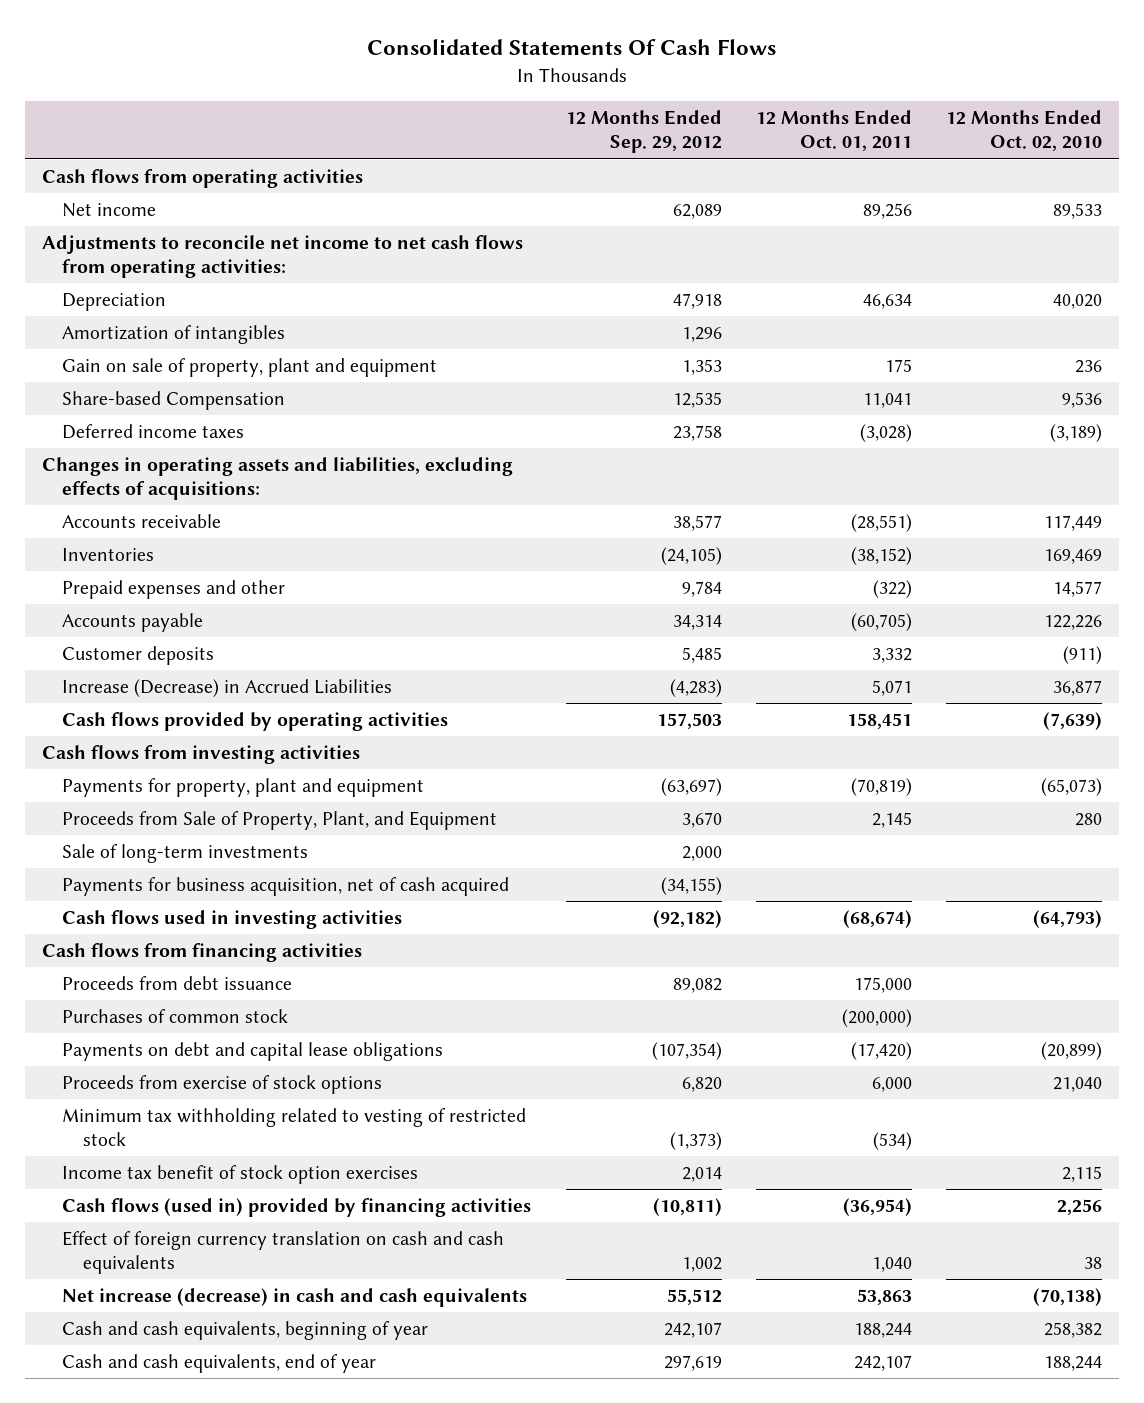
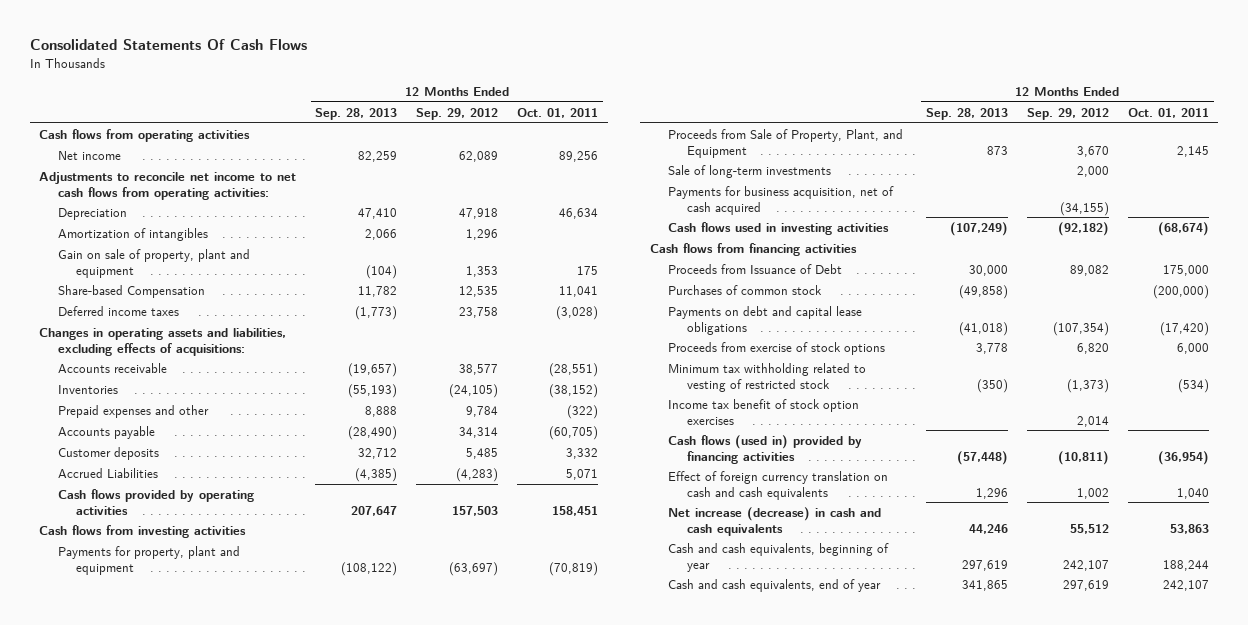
[946,110,1103,152] 12 Months Ended Oct. 02, 2010 -> none
none -> [315,107,398,120] Sep. 28, 2013
[62,679,393,698] Increase (Decrease) in Accrued Liabilities -> [57,468,158,479] Accrued Liabilities
[62,976,293,991] Proceeds from debt issuance -> [668,264,843,275] Proceeds from Issuance of Debt

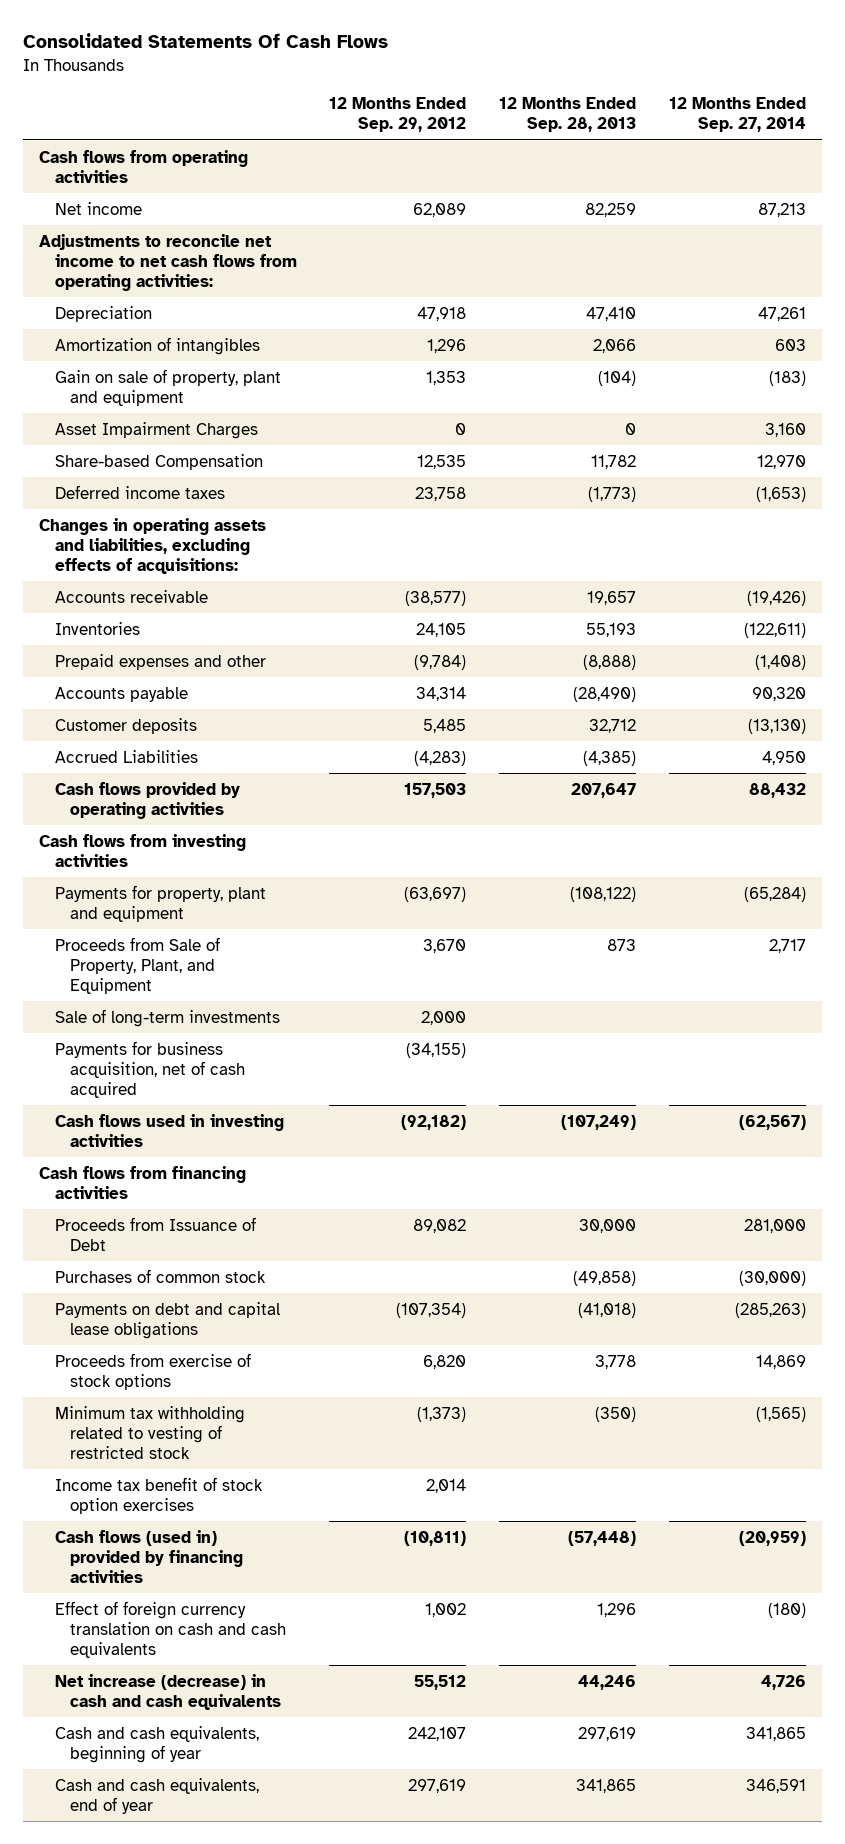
[517,107,599,118] Oct. 01, 2011 -> none
none -> [668,97,806,133] 12 Months Ended Sep. 27, 2014
none -> [54,421,258,439] Asset Impairment Charges
[348,363,398,378] (19,657) -> [587,590,637,605] 19,657
[459,364,499,376] 38,577 -> [405,590,467,606] (38,577)
[348,384,398,399] (55,193) -> [586,622,637,637] 55,193
[449,384,499,399] (24,105) -> [416,622,467,637] 24,105
[365,406,398,418] 8,888 -> [583,654,637,670] (8,888)
[466,406,499,418] 9,784 -> [414,654,467,670] (9,784)

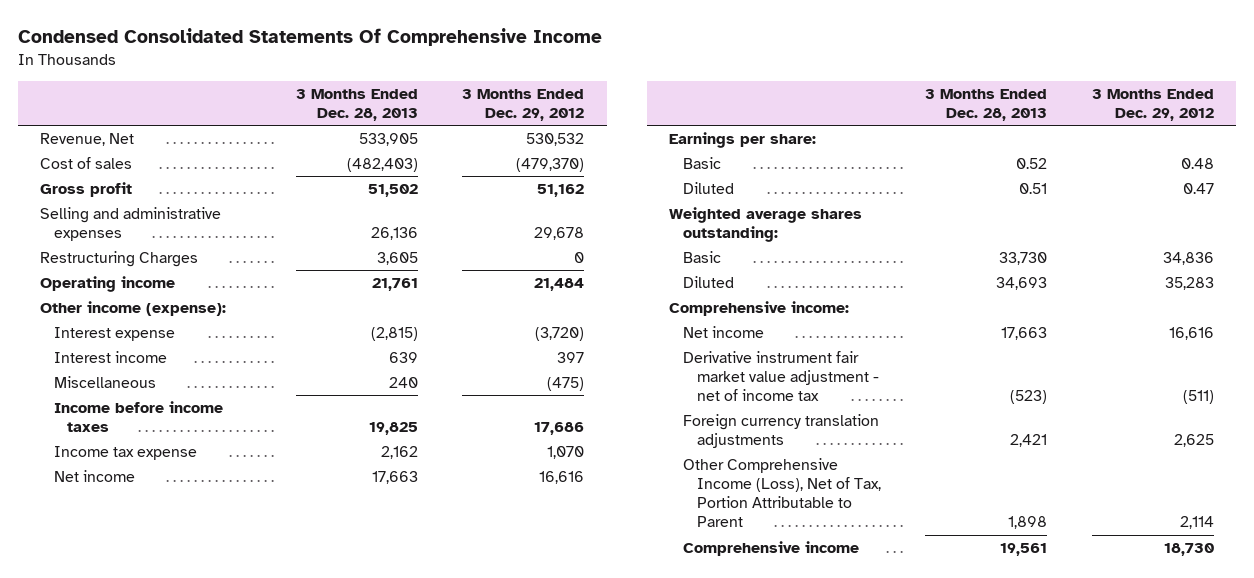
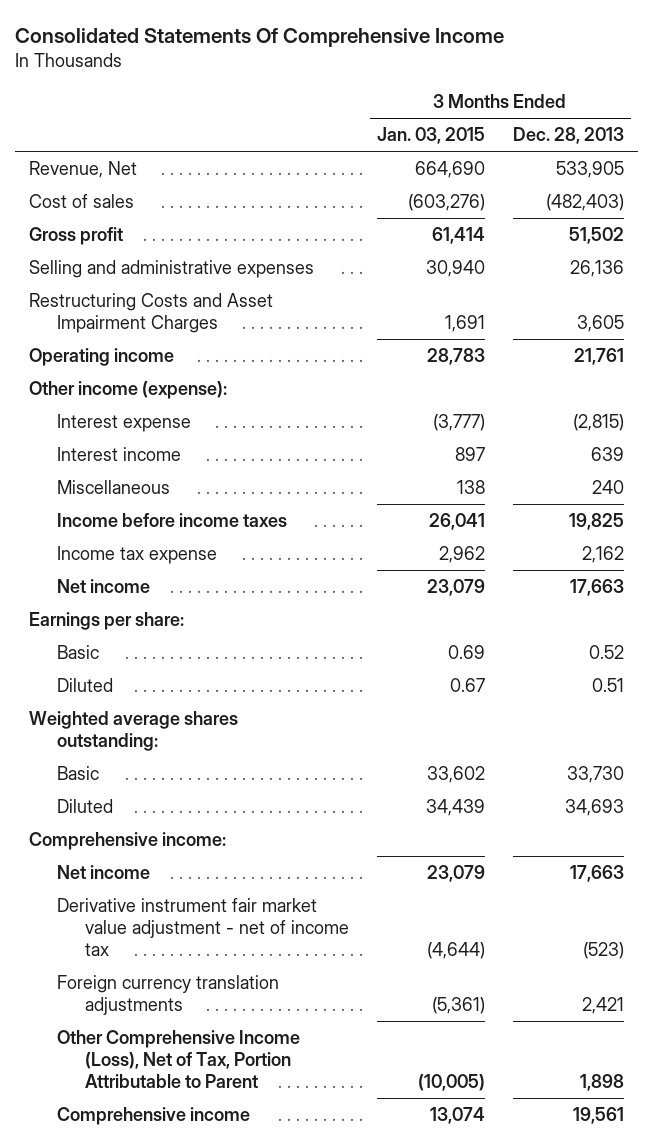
[17,28,602,47] Condensed Consolidated Statements Of Comprehensive Income -> [14,27,504,47] Consolidated Statements Of Comprehensive Income
[462,89,585,122] 3 Months Ended Dec. 29, 2012 -> none
none -> [376,127,485,145] Jan. 03, 2015
[40,251,199,268] Restructuring Charges -> [28,293,273,334] Restructuring Costs and Asset Impairment Charges

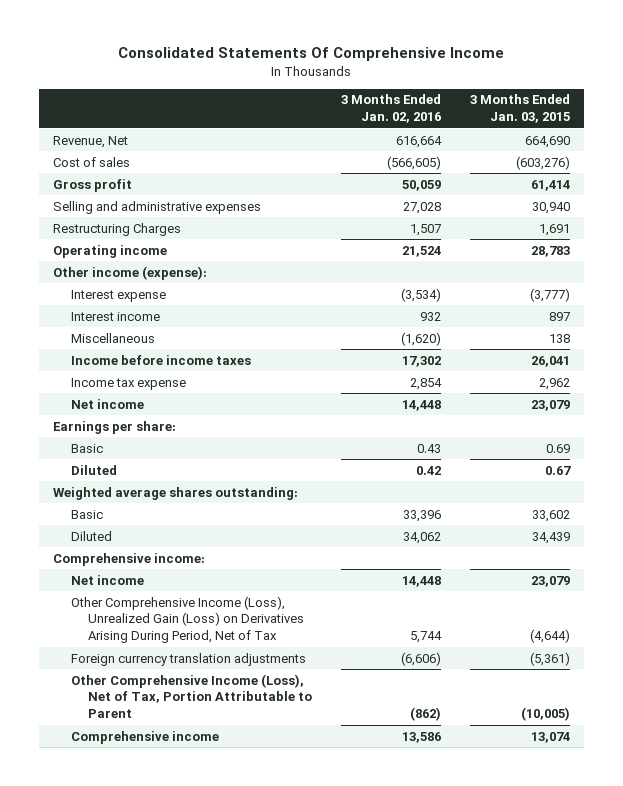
[513,127,625,145] Dec. 28, 2013 -> none
none -> [340,94,441,123] 3 Months Ended Jan. 02, 2016
[28,293,273,334] Restructuring Costs and Asset Impairment Charges -> [52,222,181,236] Restructuring Charges
[56,898,349,956] Derivative instrument fair market value adjustment - net of income tax -> [70,595,305,643] Other Comprehensive Income (Loss), Unrealized Gain (Loss) on Derivatives Arising During Period, Net of Tax

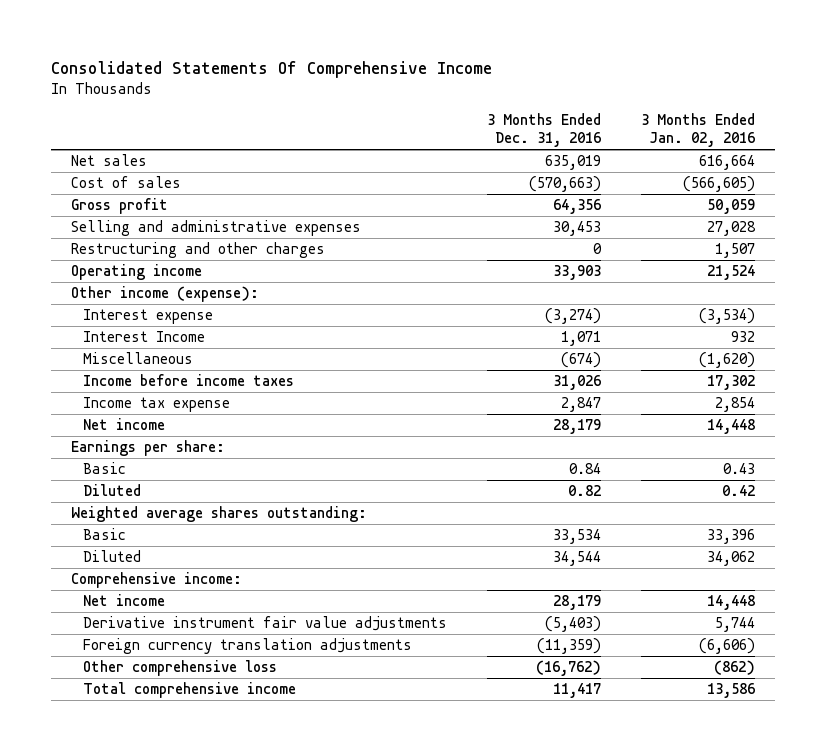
[469,94,570,123] 3 Months Ended Jan. 03, 2015 -> none
none -> [487,113,602,148] 3 Months Ended Dec. 31, 2016
[52,135,128,148] Revenue, Net -> [70,154,147,167] Net sales
[52,222,181,236] Restructuring Charges -> [70,242,325,259] Restructuring and other charges
[70,311,160,321] Interest income -> [83,331,206,343] Interest Income
[70,595,305,643] Other Comprehensive Income (Loss), Unrealized Gain (Loss) on Derivatives Arising During Period, Net of Tax -> [83,616,448,632] Derivative instrument fair value adjustments
[70,673,313,718] Other Comprehensive Income (Loss), Net of Tax, Portion Attributable to Parent -> [83,660,278,677] Other comprehensive loss
[70,730,219,744] Comprehensive income -> [83,682,297,699] Total comprehensive income

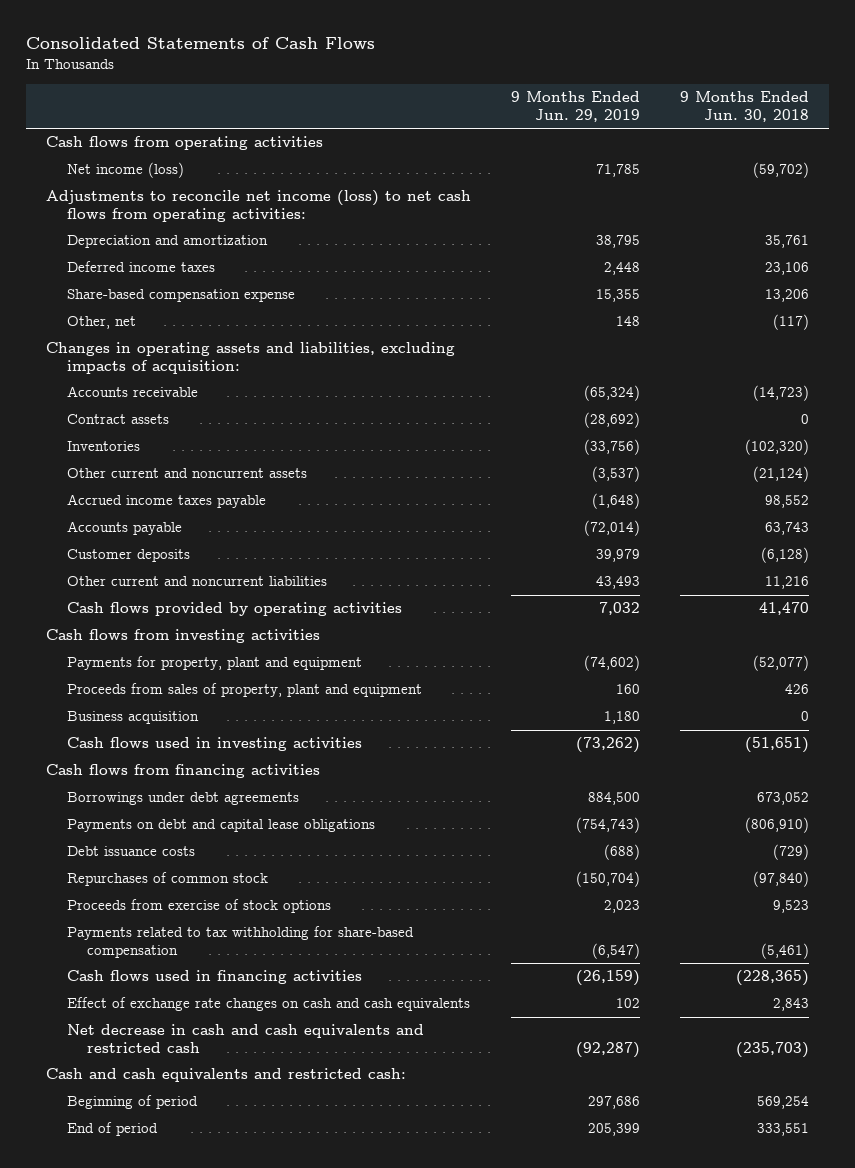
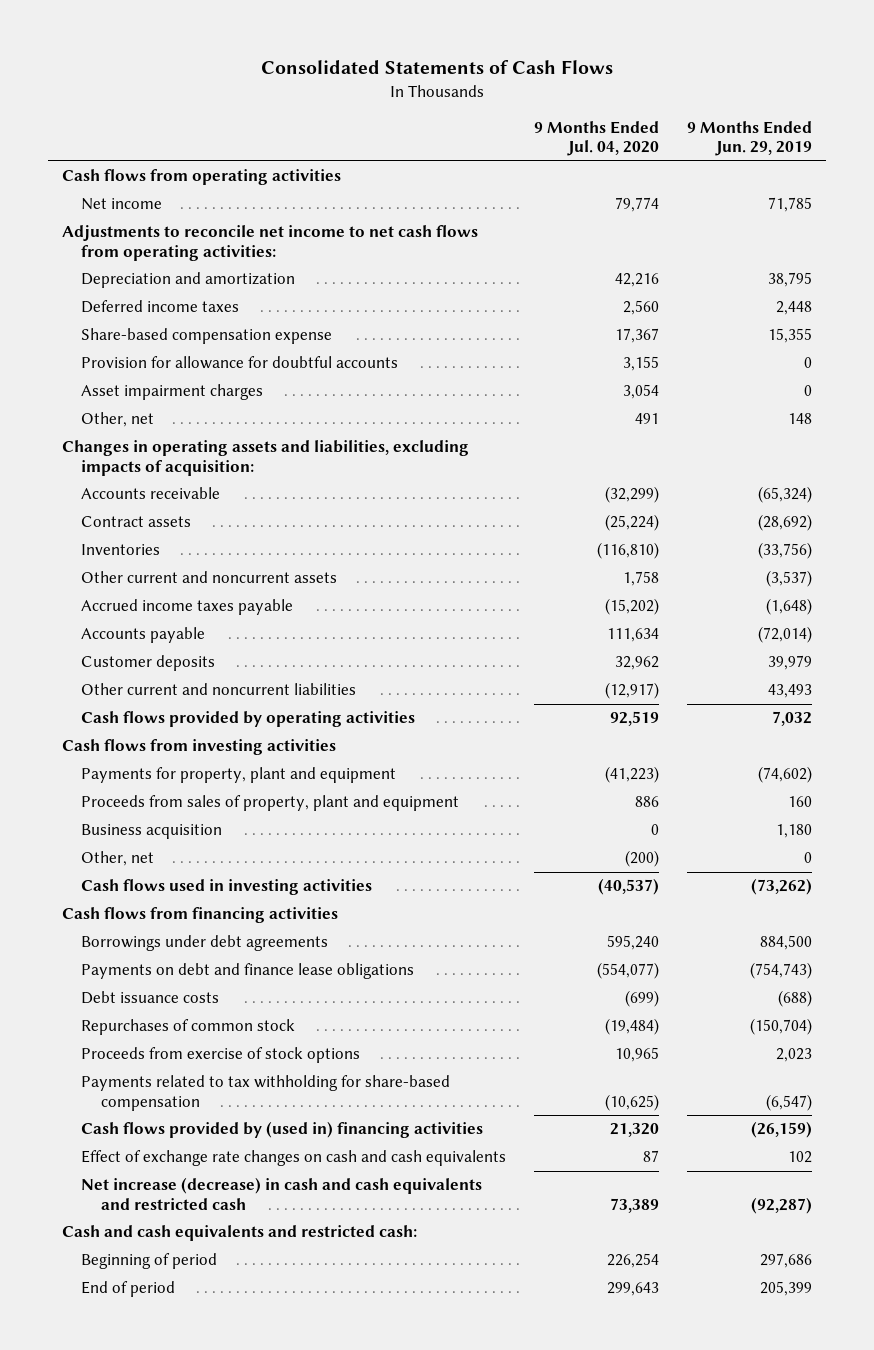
[680,91,810,122] 9 Months Ended Jun. 30, 2018 -> none
none -> [534,120,660,157] 9 Months Ended Jul. 04, 2020
[66,162,184,179] Net income (loss) -> [81,198,163,211] Net income
[46,190,472,222] Adjustments to reconcile net income (loss) to net cash flows from operating activities: -> [61,225,478,261] Adjustments to reconcile net income to net cash flows from operating activities:
none -> [81,356,399,370] Provision for allowance for doubtful accounts
none -> [81,384,264,401] Asset impairment charges
none -> [81,851,155,867] Other, net
[66,819,375,833] Payments on debt and capital lease obligations -> [81,963,415,980] Payments on debt and finance lease obligations
[66,970,362,985] Cash flows used in financing activities -> [81,1121,484,1139] Cash flows provided by (used in) financing activities
[66,1024,424,1053] Net decrease in cash and cash equivalents and restricted cash -> [81,1177,483,1210] Net increase (decrease) in cash and cash equivalents and restricted cash

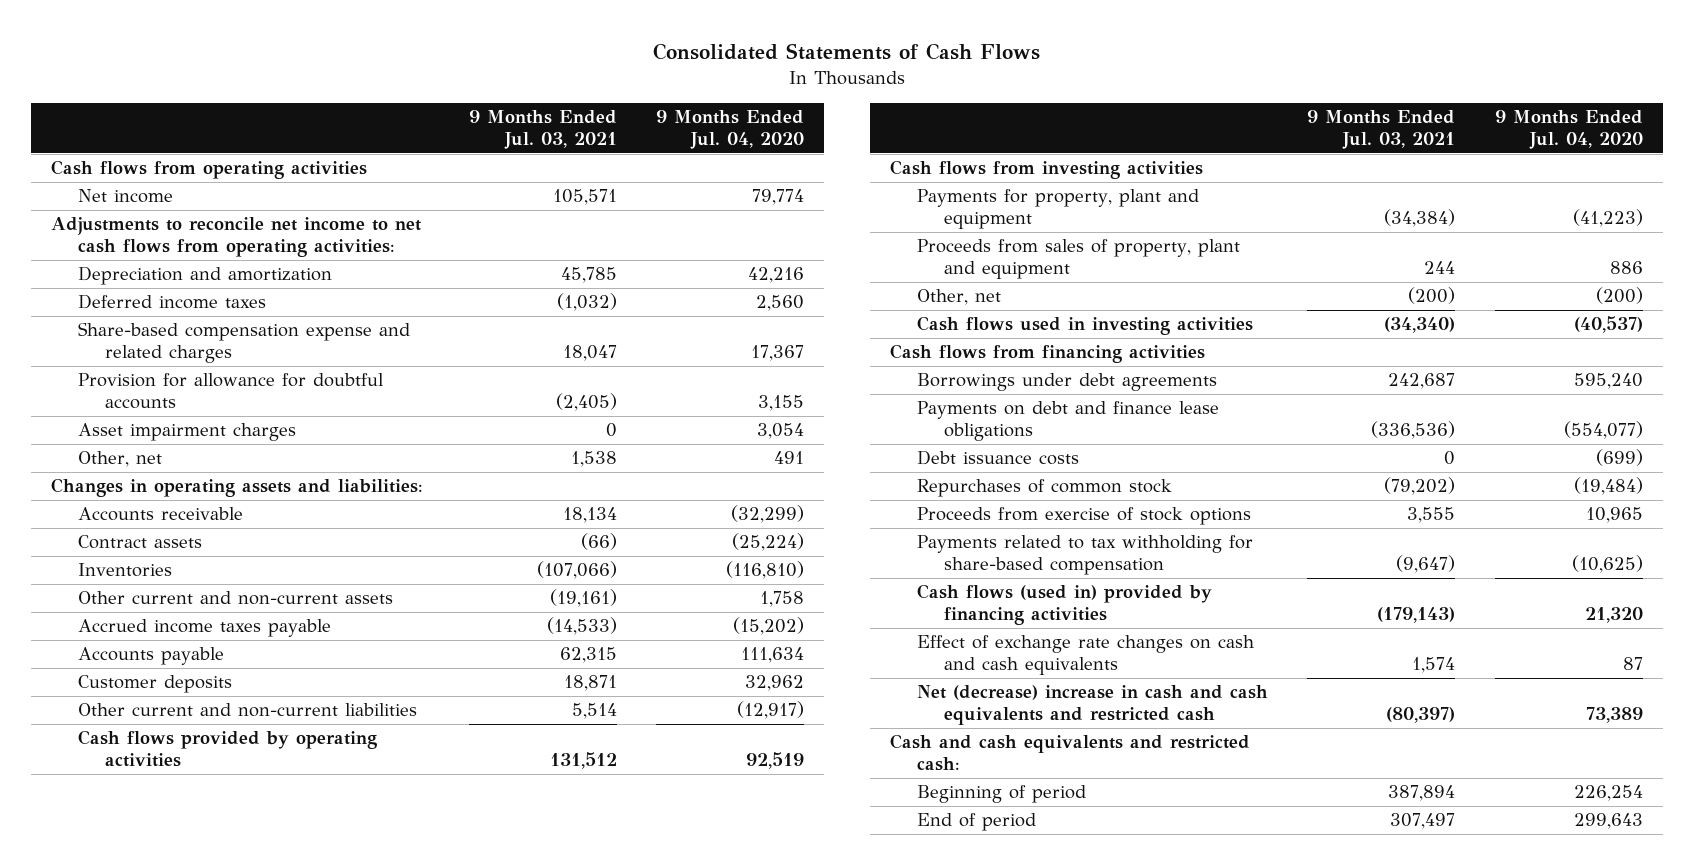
[687,120,813,157] 9 Months Ended Jun. 29, 2019 -> none
none -> [468,109,617,149] 9 Months Ended Jul. 03, 2021
[81,328,333,345] Share-based compensation expense -> [77,322,410,364] Share-based compensation expense and related charges
[61,440,469,476] Changes in operating assets and liabilities, excluding impacts of acquisition: -> [50,478,423,498] Changes in operating assets and liabilities:
[81,571,338,584] Other current and noncurrent assets -> [77,591,393,606] Other current and non-current assets
[81,683,357,696] Other current and noncurrent liabilities -> [77,703,417,718] Other current and non-current liabilities
[81,824,223,840] Business acquisition -> none
[81,1121,484,1139] Cash flows provided by (used in) financing activities -> [916,584,1212,626] Cash flows (used in) provided by financing activities
[81,1177,483,1210] Net increase (decrease) in cash and cash equivalents and restricted cash -> [916,685,1268,726] Net (decrease) increase in cash and cash equivalents and restricted cash

